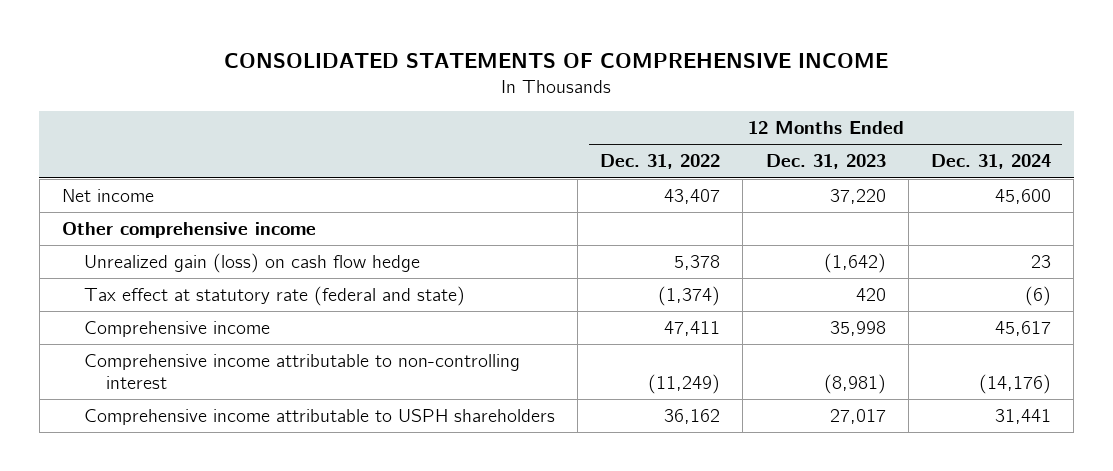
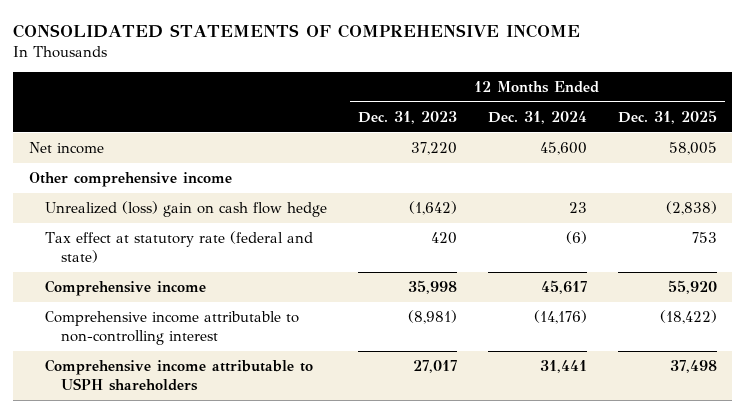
[600,154,721,170] Dec. 31, 2022 -> none
none -> [617,109,717,124] Dec. 31, 2025
[83,252,420,273] Unrealized gain (loss) on cash flow hedge -> [44,201,327,218] Unrealized (loss) gain on cash flow hedge

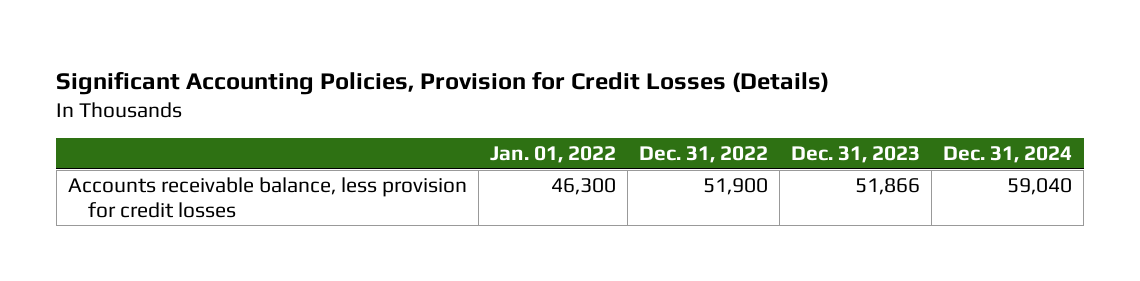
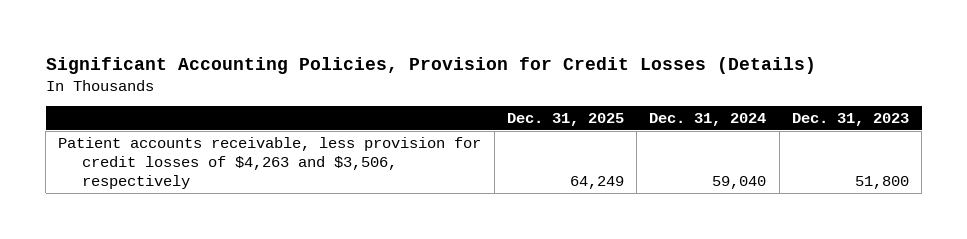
[490,145,617,163] Jan. 01, 2022 -> none
[639,145,769,163] Dec. 31, 2022 -> none
none -> [506,113,624,127] Dec. 31, 2025
[67,177,467,218] Accounts receivable balance, less provision for credit losses -> [58,136,482,190] Patient accounts receivable, less provision for credit losses of $4,263 and $3,506, respectively
[855,178,921,196] 51,866 -> [855,176,910,190] 51,800

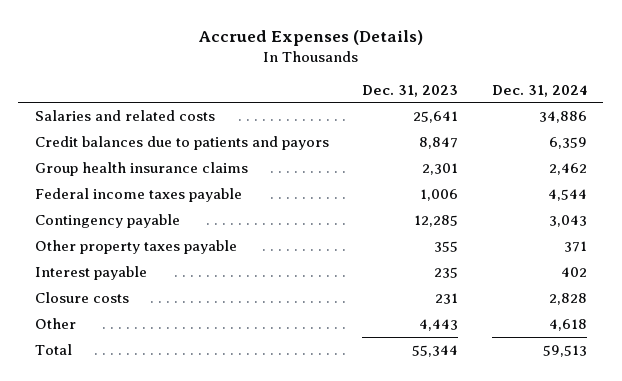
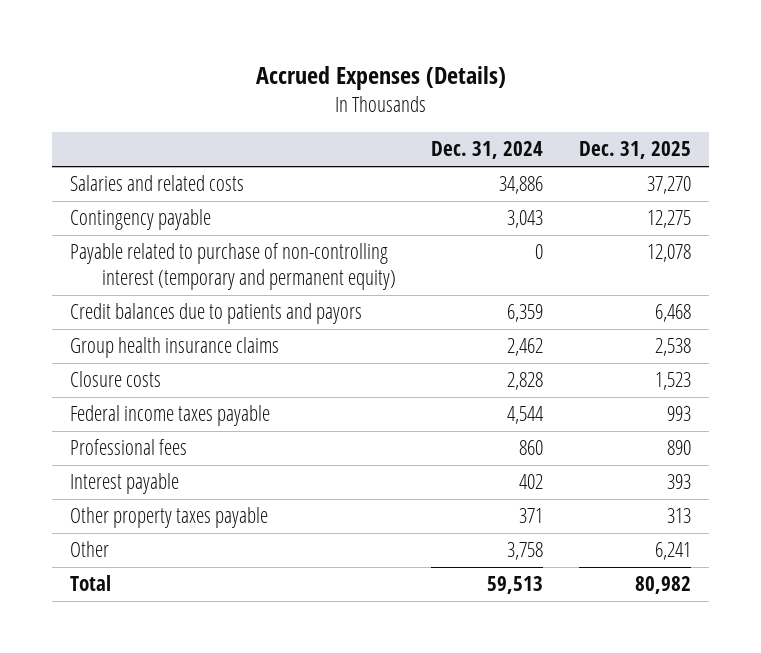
[362,84,459,97] Dec. 31, 2023 -> none
none -> [579,141,692,160] Dec. 31, 2025
[35,213,181,228] Contingency payable -> [70,209,212,231] Contingency payable
none -> [70,243,396,290] Payable related to purchase of non-controlling interest (temporary and permanent equity)
[35,291,130,303] Closure costs -> [70,371,162,388] Closure costs
none -> [70,439,188,456] Professional fees
[35,239,238,254] Other property taxes payable -> [70,507,269,529] Other property taxes payable
[548,318,587,331] 4,618 -> [507,542,544,561] 3,758

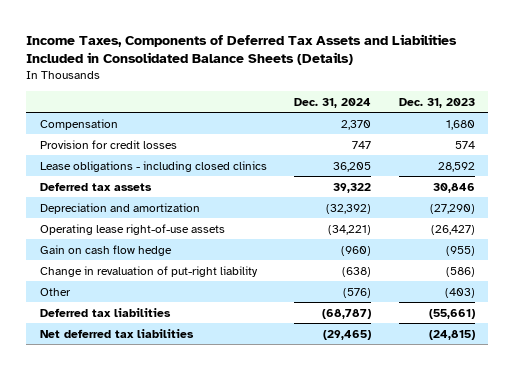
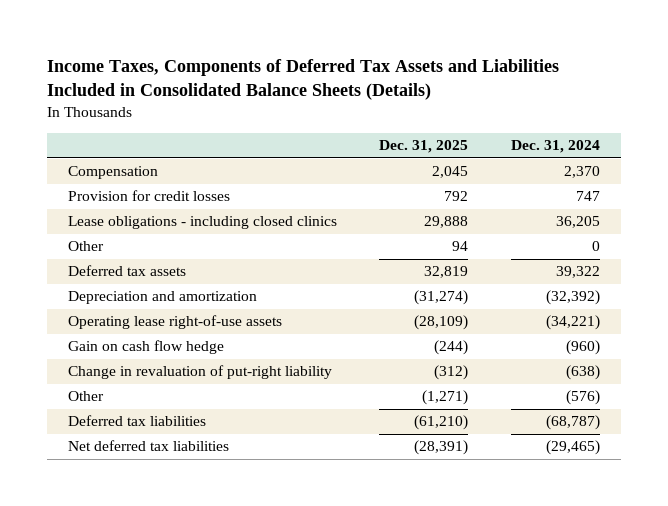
[398,97,475,108] Dec. 31, 2023 -> none
none -> [379,140,469,154] Dec. 31, 2025
none -> [68,241,105,252] Other

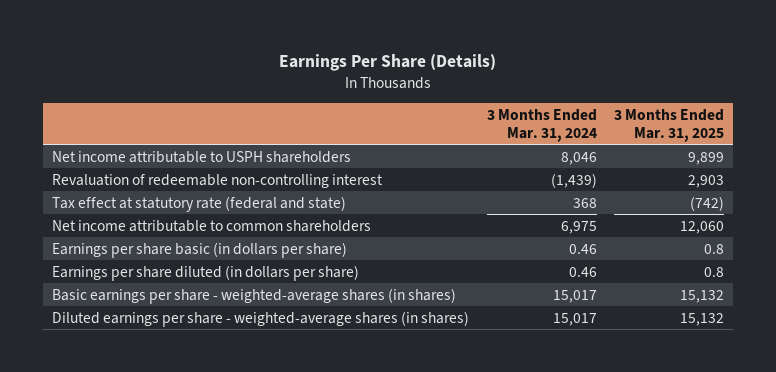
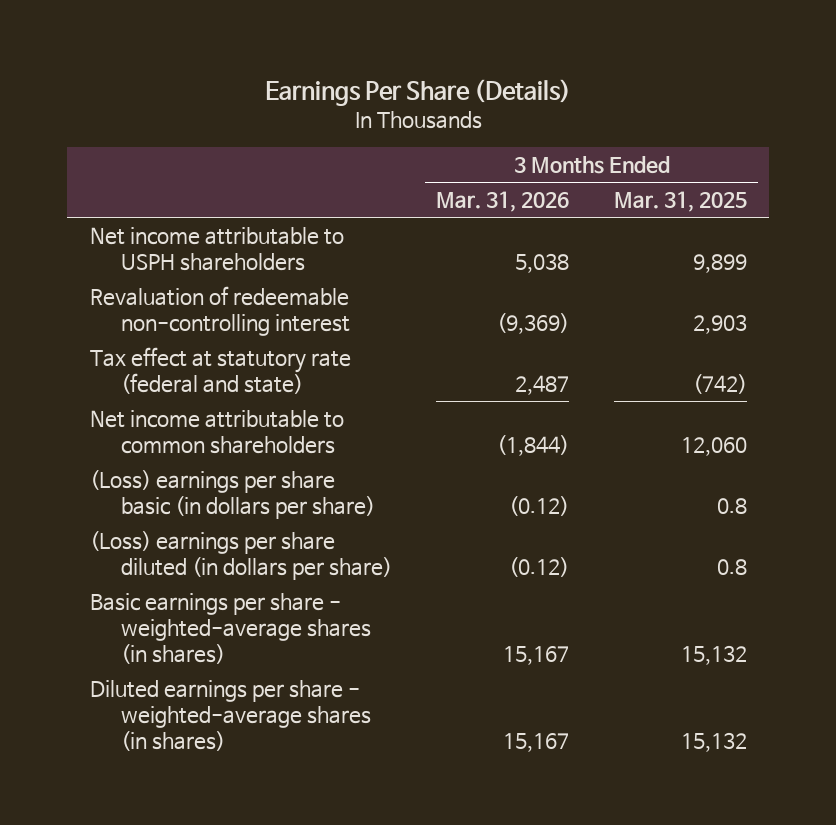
[486,108,597,142] 3 Months Ended Mar. 31, 2024 -> none
none -> [436,191,570,213] Mar. 31, 2026
[52,241,348,258] Earnings per share basic (in dollars per share) -> [89,469,376,519] (Loss) earnings per share basic (in dollars per share)
[52,264,360,281] Earnings per share diluted (in dollars per share) -> [89,530,393,580] (Loss) earnings per share diluted (in dollars per share)

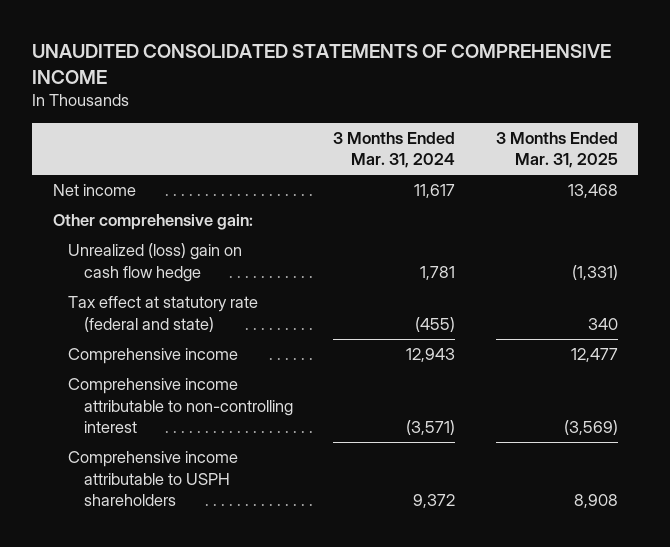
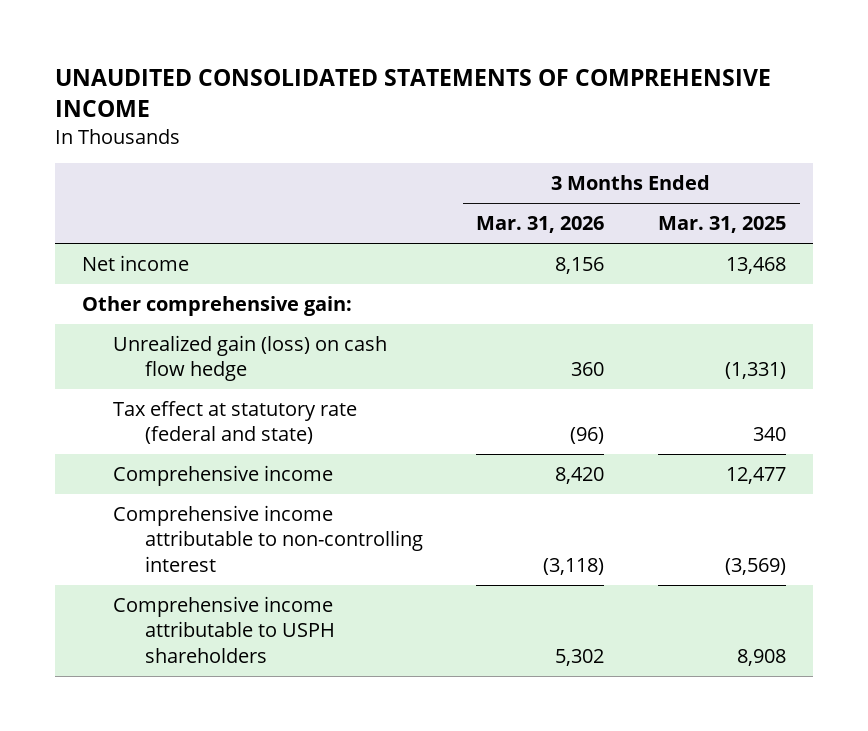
[333,131,456,169] 3 Months Ended Mar. 31, 2024 -> none
none -> [476,216,605,234] Mar. 31, 2026
[68,243,243,282] Unrealized (loss) gain on cash flow hedge -> [113,335,388,382] Unrealized gain (loss) on cash flow hedge

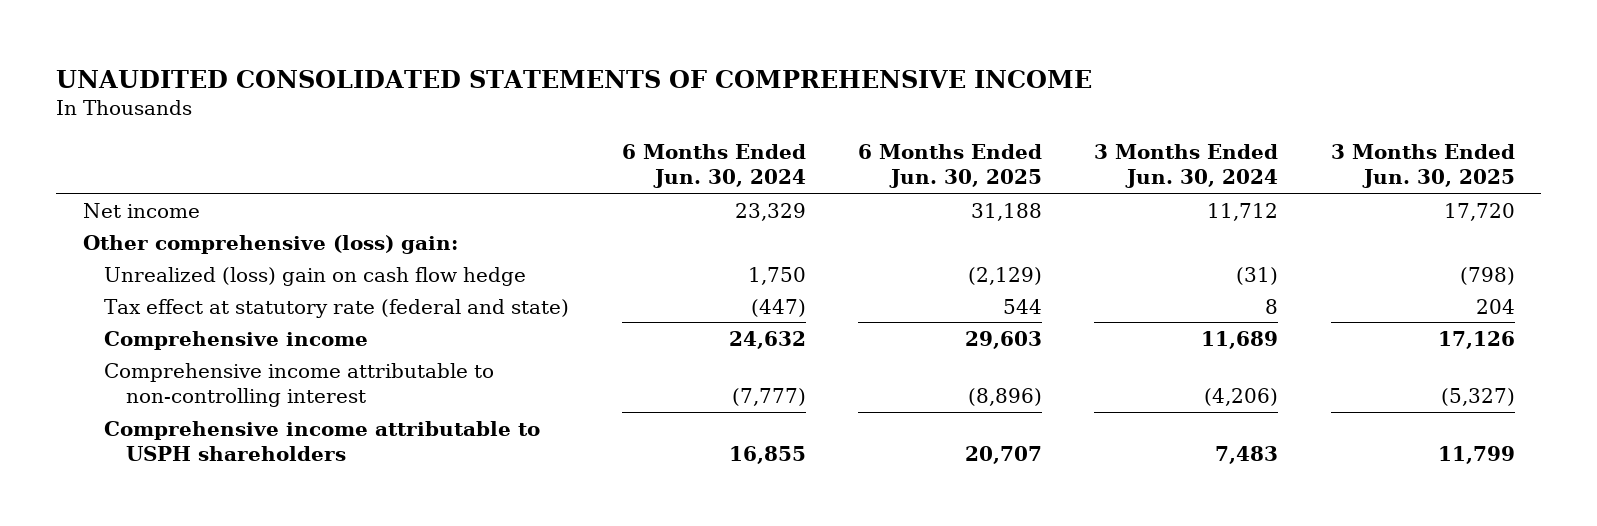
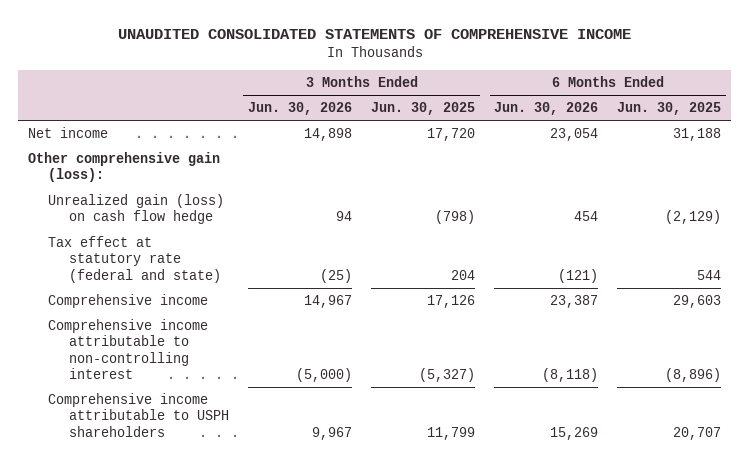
[621,143,806,189] 6 Months Ended Jun. 30, 2024 -> none
[1094,143,1279,189] 3 Months Ended Jun. 30, 2024 -> none
none -> [248,102,353,116] Jun. 30, 2026
none -> [494,102,599,116] Jun. 30, 2026
[82,234,458,254] Other comprehensive (loss) gain: -> [27,151,220,183] Other comprehensive gain (loss):
[104,266,527,286] Unrealized (loss) gain on cash flow hedge -> [48,193,225,225] Unrealized gain (loss) on cash flow hedge

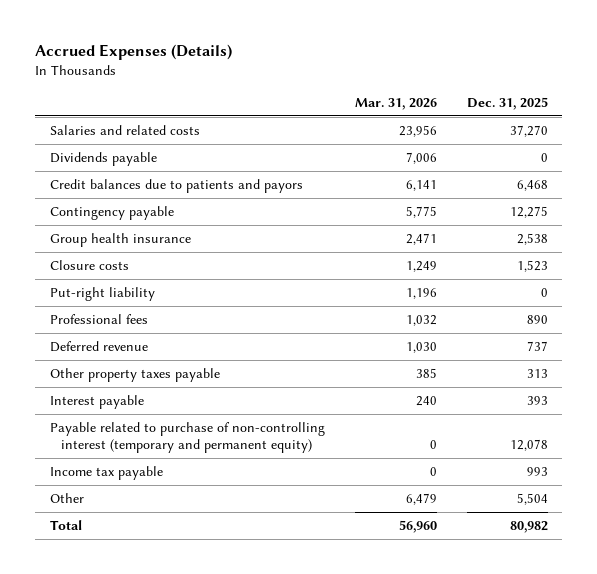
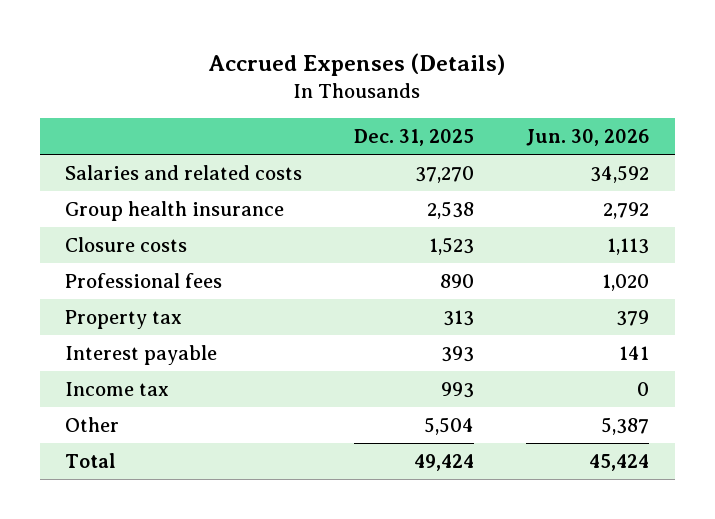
[354,97,437,110] Mar. 31, 2026 -> none
none -> [526,129,650,147] Jun. 30, 2026
[49,152,157,167] Dividends payable -> none
[49,179,303,194] Credit balances due to patients and payors -> none
[49,206,174,221] Contingency payable -> none
[49,287,155,302] Put-right liability -> none
[49,341,148,353] Deferred revenue -> none
[49,368,220,383] Other property taxes payable -> [65,309,183,329] Property tax
[49,422,325,453] Payable related to purchase of non-controlling interest (temporary and permanent equity) -> none
[49,466,163,481] Income tax payable -> [65,381,170,396] Income tax
[509,521,548,534] 80,982 -> [414,453,475,471] 49,424

